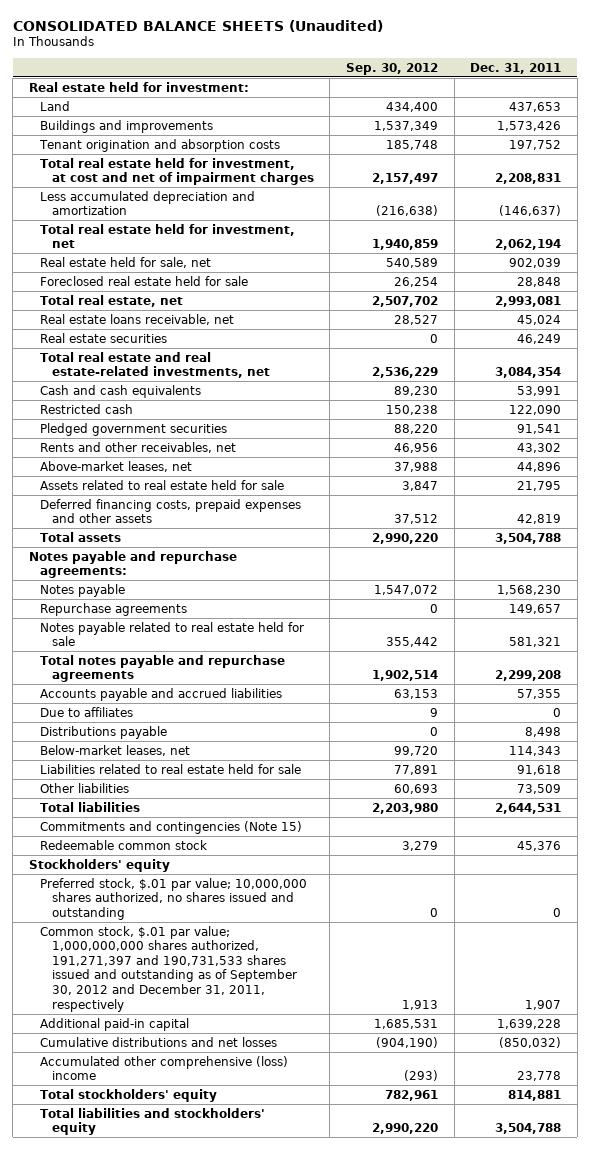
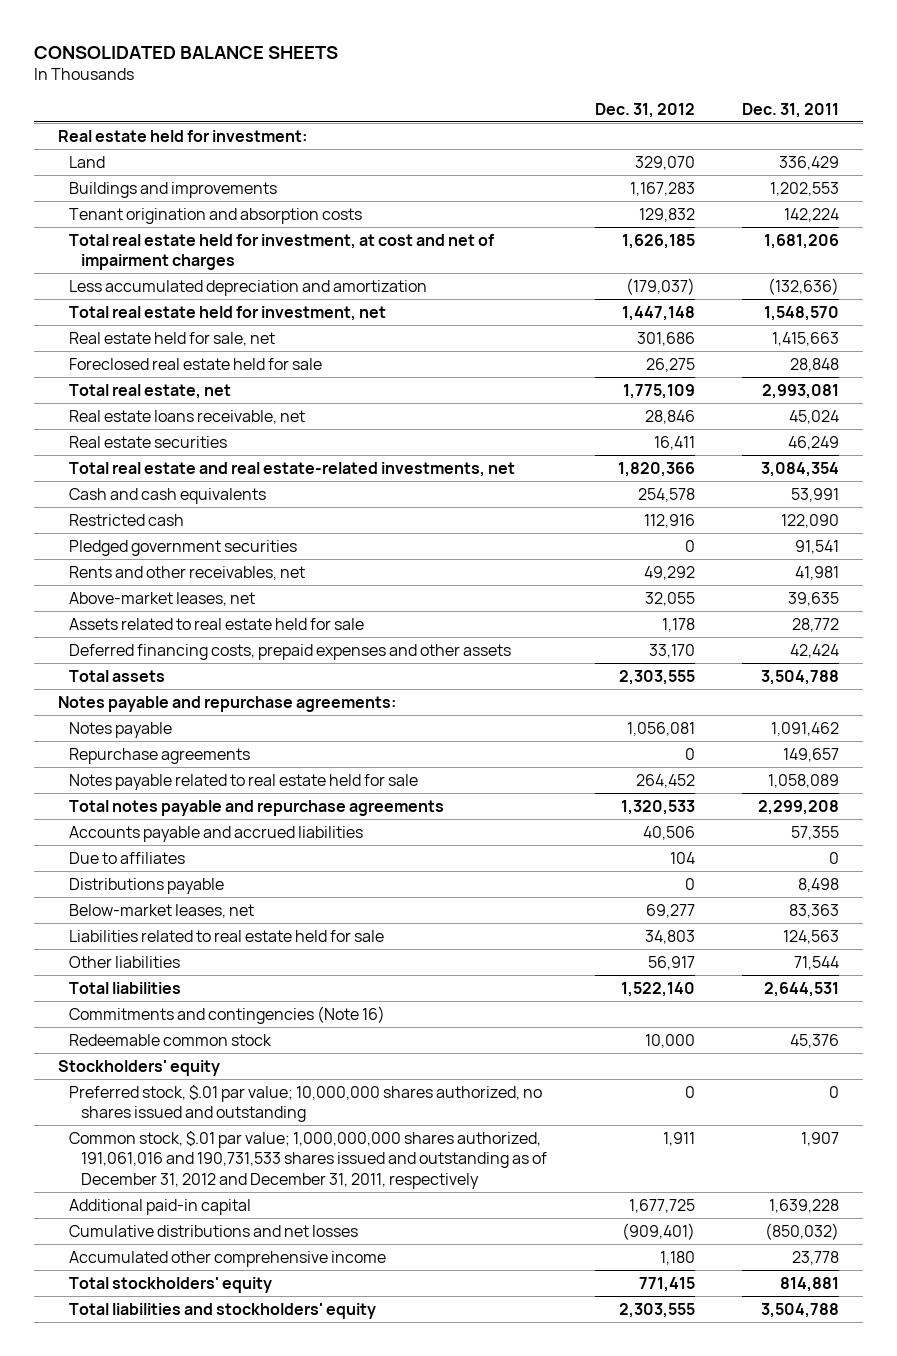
[12,19,383,32] CONSOLIDATED BALANCE SHEETS (Unaudited) -> [33,45,338,59] CONSOLIDATED BALANCE SHEETS
[345,62,438,75] Sep. 30, 2012 -> none
none -> [594,102,695,118] Dec. 31, 2012
[509,101,562,112] 437,653 -> [779,155,840,170] 336,429
[497,120,562,131] 1,573,426 -> [770,181,840,196] 1,202,553
[509,139,562,150] 197,752 -> [784,207,840,222] 142,224
[495,173,562,185] 2,208,831 -> [764,233,840,249] 1,681,206
[499,205,562,217] (146,637) -> [768,277,840,295] (132,636)
[495,239,562,251] 2,062,194 -> [764,305,840,321] 1,548,570
[509,257,562,268] 902,039 -> [772,331,840,346] 1,415,663
[517,442,562,453] 43,302 -> [795,565,840,580] 41,981
[517,461,562,472] 44,896 -> [788,591,840,606] 39,635
[517,480,562,491] 21,795 -> [792,617,840,632] 28,772
[517,514,562,525] 42,819 -> [790,643,840,658] 42,424
[497,584,562,595] 1,568,230 -> [771,721,840,736] 1,091,462
[509,637,562,648] 581,321 -> [768,773,840,788] 1,058,089
[509,745,562,756] 114,343 -> [789,903,840,918] 83,363
[517,764,562,775] 91,618 -> [783,929,840,944] 124,563
[517,783,562,794] 73,509 -> [794,955,840,970] 71,544
[40,820,303,834] Commitments and contingencies (Note 15) -> [69,1005,386,1024] Commitments and contingencies (Note 16)
[40,925,297,1012] Common stock, $.01 par value; 1,000,000,000 shares authorized, 191,271,397 and 190,731,533 shares issued and outstanding as of September 30, 2012 and December 31, 2011, respectively -> [69,1130,547,1189] Common stock, $.01 par value; 1,000,000,000 shares authorized, 191,061,016 and 190,731,533 shares issued and outstanding as of December 31, 2012 and December 31, 2011, respectively
[40,1055,289,1081] Accumulated other comprehensive (loss) income -> [69,1250,387,1267] Accumulated other comprehensive income

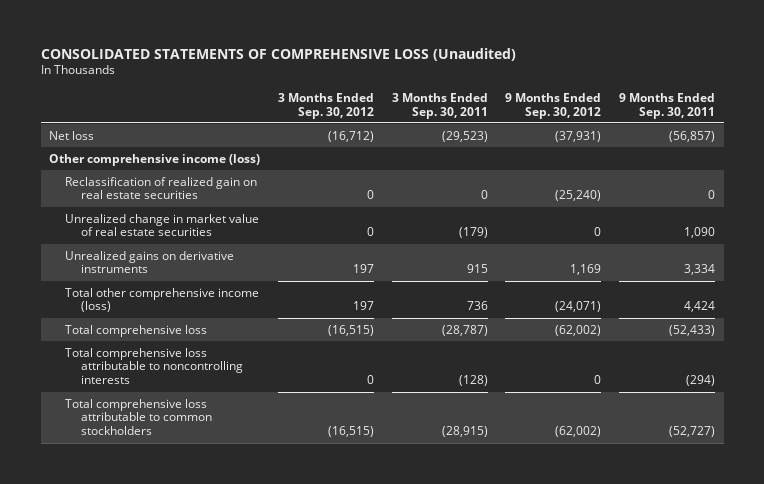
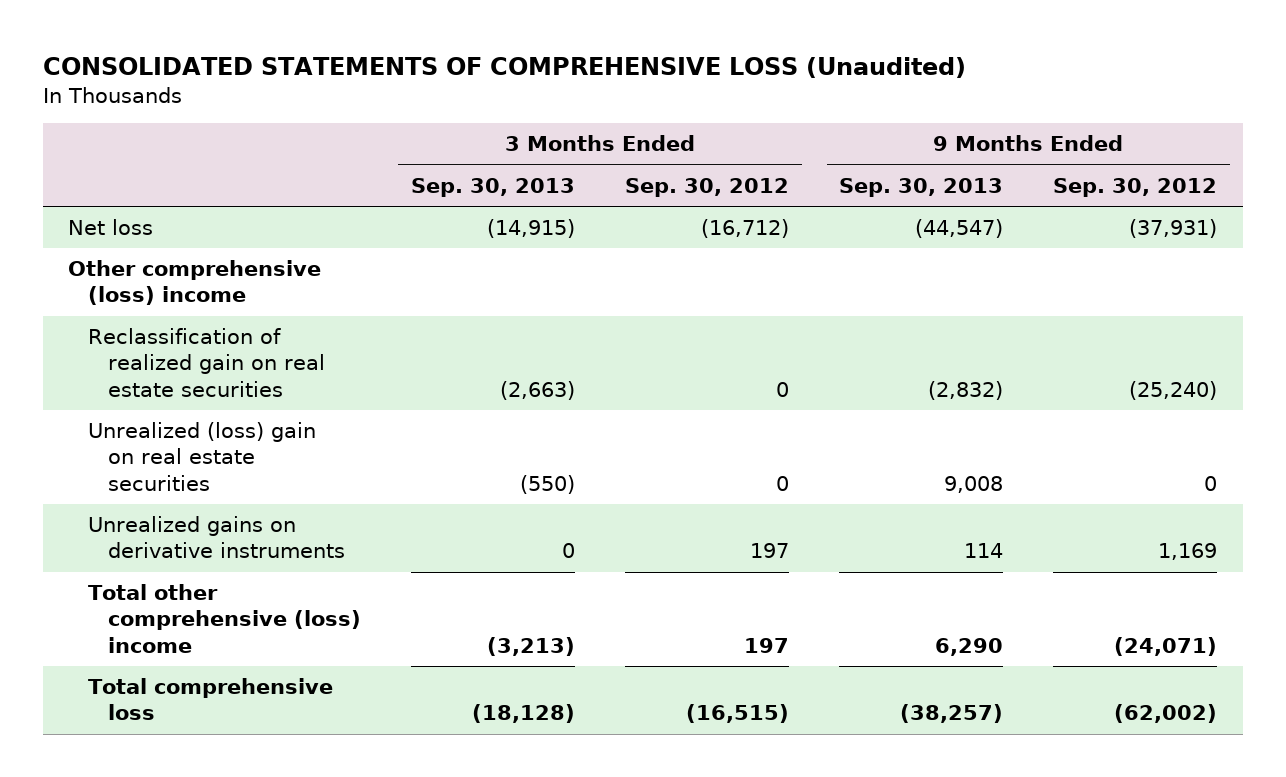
[391,92,488,119] 3 Months Ended Sep. 30, 2011 -> none
[619,92,716,119] 9 Months Ended Sep. 30, 2011 -> none
none -> [410,177,575,197] Sep. 30, 2013
none -> [839,177,1004,197] Sep. 30, 2013
[49,153,261,166] Other comprehensive income (loss) -> [68,260,322,306] Other comprehensive (loss) income
[65,213,260,237] Unrealized change in market value of real estate securities -> [87,422,316,491] Unrealized (loss) gain on real estate securities
[65,287,260,313] Total other comprehensive income (loss) -> [87,584,361,653] Total other comprehensive (loss) income
[65,347,244,385] Total comprehensive loss attributable to noncontrolling interests -> none
[65,398,213,436] Total comprehensive loss attributable to common stockholders -> none

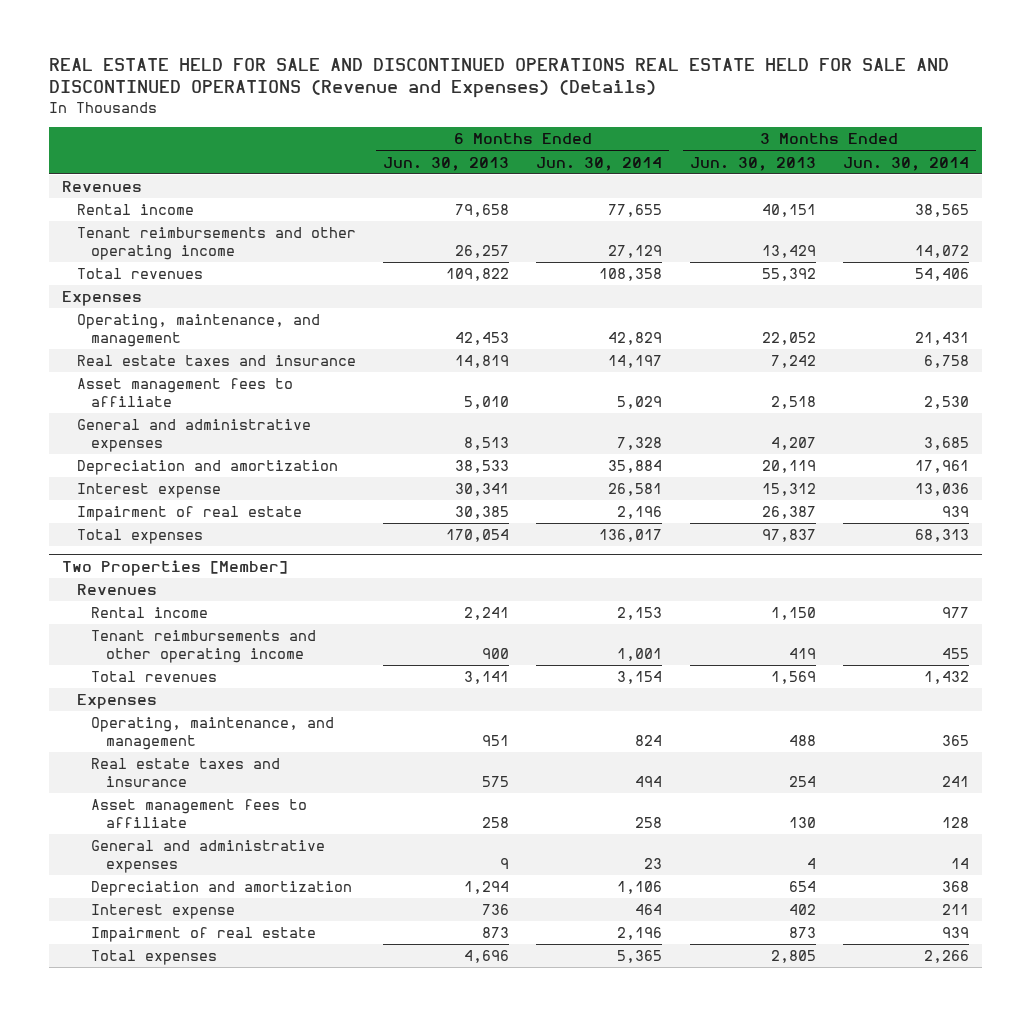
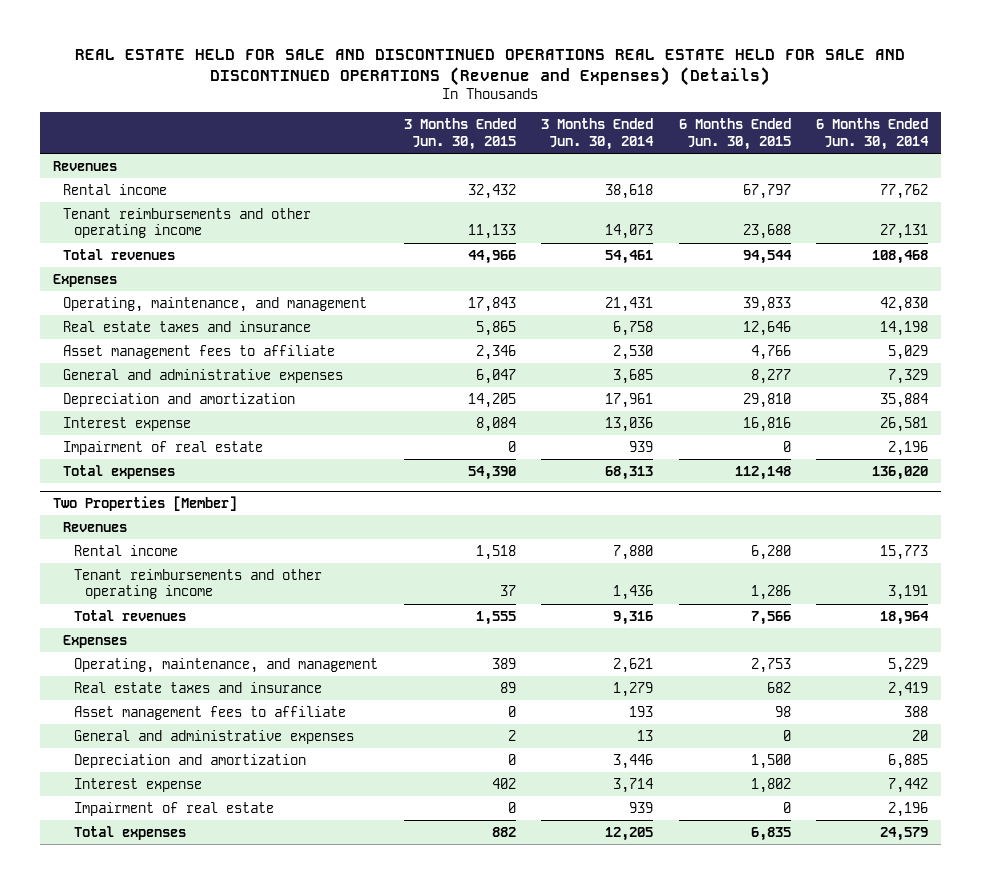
[383,156,510,171] Jun. 30, 2013 -> none
[689,156,816,171] Jun. 30, 2013 -> none
none -> [403,118,516,150] 3 Months Ended Jun. 30, 2015
none -> [678,118,791,150] 6 Months Ended Jun. 30, 2015
[608,204,663,218] 77,655 -> [880,183,929,199] 77,762
[914,204,969,218] 38,565 -> [605,183,654,199] 38,618
[608,244,663,258] 27,129 -> [880,224,929,240] 27,131
[914,244,969,258] 14,072 -> [605,224,654,240] 14,073
[599,268,663,282] 108,358 -> [872,249,929,264] 108,468
[914,268,969,282] 54,406 -> [605,249,654,264] 54,461
[608,331,663,345] 42,829 -> [880,296,929,312] 42,830
[608,355,663,369] 14,197 -> [880,320,929,336] 14,198
[617,436,663,450] 7,328 -> [888,368,929,384] 7,329
[599,529,663,543] 136,017 -> [872,465,929,480] 136,020
[617,607,663,621] 2,153 -> [880,544,929,560] 15,773
[941,607,969,619] 977 -> [613,544,654,560] 7,880
[617,647,663,661] 1,001 -> [888,585,929,601] 3,191
[941,647,969,659] 455 -> [613,585,654,601] 1,436
[617,671,663,685] 3,154 -> [880,610,930,625] 18,964
[923,671,969,685] 1,432 -> [613,610,654,625] 9,316
[635,734,663,746] 824 -> [888,657,929,673] 5,229
[941,734,969,746] 365 -> [613,657,654,673] 2,621
[635,775,663,787] 494 -> [888,681,929,697] 2,419
[941,775,969,787] 241 -> [613,681,654,697] 1,279
[635,816,663,828] 258 -> [904,705,929,717] 388
[941,816,969,828] 128 -> [629,705,654,717] 193
[644,857,663,869] 23 -> [912,729,929,741] 20
[950,857,969,869] 14 -> [637,729,654,741] 13
[617,881,663,895] 1,106 -> [888,753,929,769] 6,885
[941,881,969,893] 368 -> [613,753,654,769] 3,446
[635,904,663,916] 464 -> [888,777,929,793] 7,442
[941,904,969,916] 211 -> [613,777,654,793] 3,714
[617,950,663,964] 5,365 -> [880,826,929,841] 24,579
[923,950,969,964] 2,266 -> [605,826,654,841] 12,205

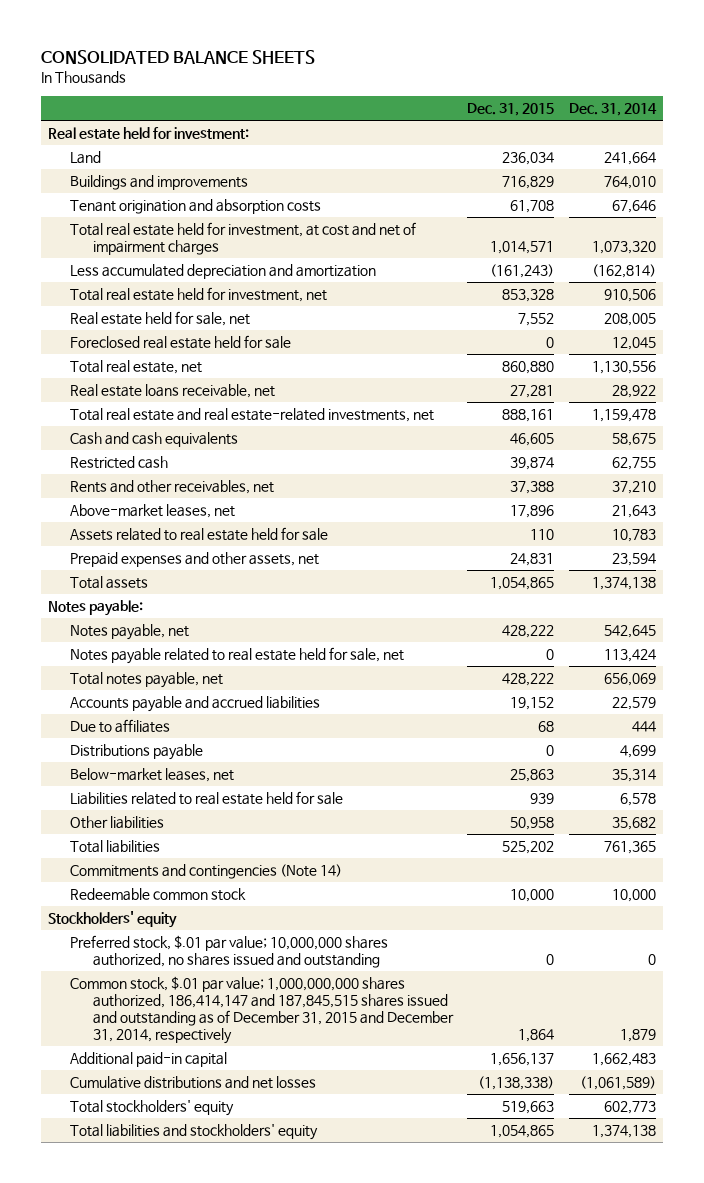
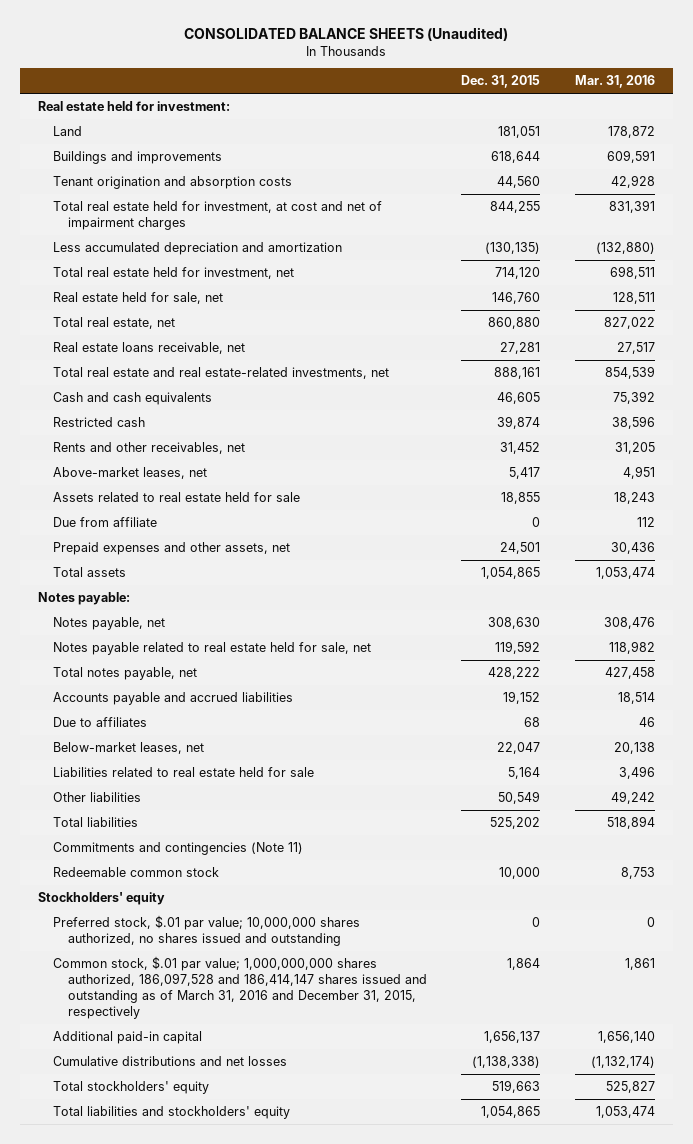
[40,49,315,64] CONSOLIDATED BALANCE SHEETS -> [184,27,509,42] CONSOLIDATED BALANCE SHEETS (Unaudited)
[568,103,657,117] Dec. 31, 2014 -> none
none -> [575,74,656,88] Mar. 31, 2016
[70,335,292,350] Foreclosed real estate held for sale -> none
[502,152,555,166] 236,034 -> [498,126,541,139] 181,051
[502,176,555,190] 716,829 -> [491,151,541,164] 618,644
[510,200,555,214] 61,708 -> [497,176,541,189] 44,560
[490,241,555,255] 1,014,571 -> [490,201,541,214] 844,255
[490,264,555,279] (161,243) -> [485,242,541,255] (130,135)
[502,289,555,303] 853,328 -> [495,267,541,280] 714,120
[518,313,555,327] 7,552 -> [492,292,541,305] 146,760
[510,481,555,495] 37,388 -> [500,442,541,455] 31,452
[510,505,555,519] 17,896 -> [509,467,541,480] 5,417
[530,529,555,541] 110 -> [501,492,541,505] 18,855
none -> [52,517,157,528] Due from affiliate
[510,553,555,567] 24,831 -> [500,542,541,555] 24,501
[502,625,555,639] 428,222 -> [488,617,541,630] 308,630
[546,649,555,661] 0 -> [495,641,541,655] 119,592
[70,744,204,761] Distributions payable -> none
[510,769,555,783] 25,863 -> [497,742,541,755] 22,047
[530,793,555,805] 939 -> [508,767,541,780] 5,164
[510,817,555,831] 50,958 -> [498,791,541,805] 50,549
[70,864,343,880] Commitments and contingencies (Note 14) -> [52,842,303,856] Commitments and contingencies (Note 11)
[70,976,454,1045] Common stock, $.01 par value; 1,000,000,000 shares authorized, 186,414,147 and 187,845,515 shares issued and outstanding as of December 31, 2015 and December 31, 2014, respectively -> [52,956,427,1019] Common stock, $.01 par value; 1,000,000,000 shares authorized, 186,097,528 and 186,414,147 shares issued and outstanding as of March 31, 2016 and December 31, 2015, respectively

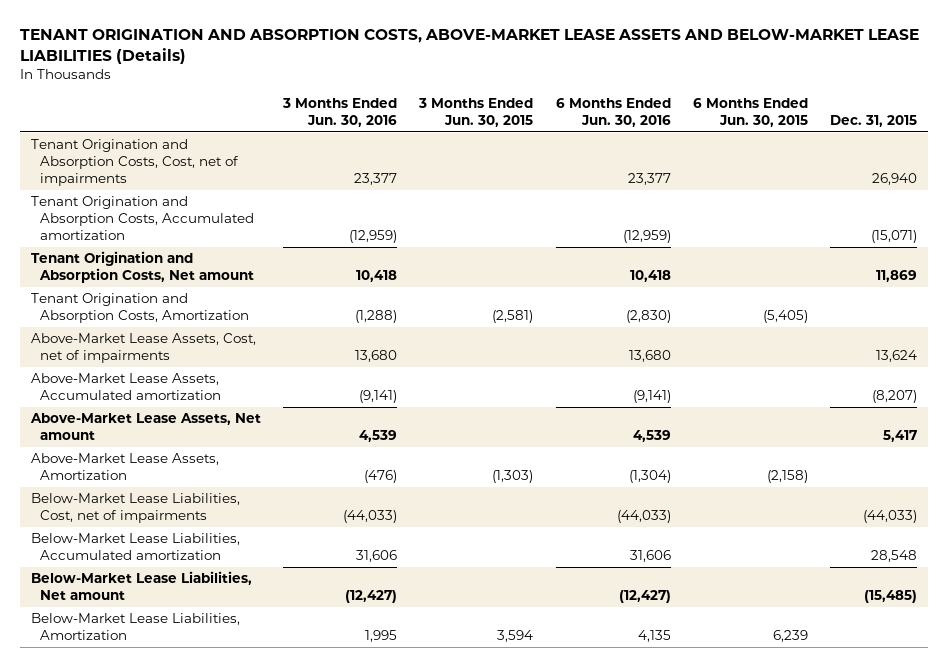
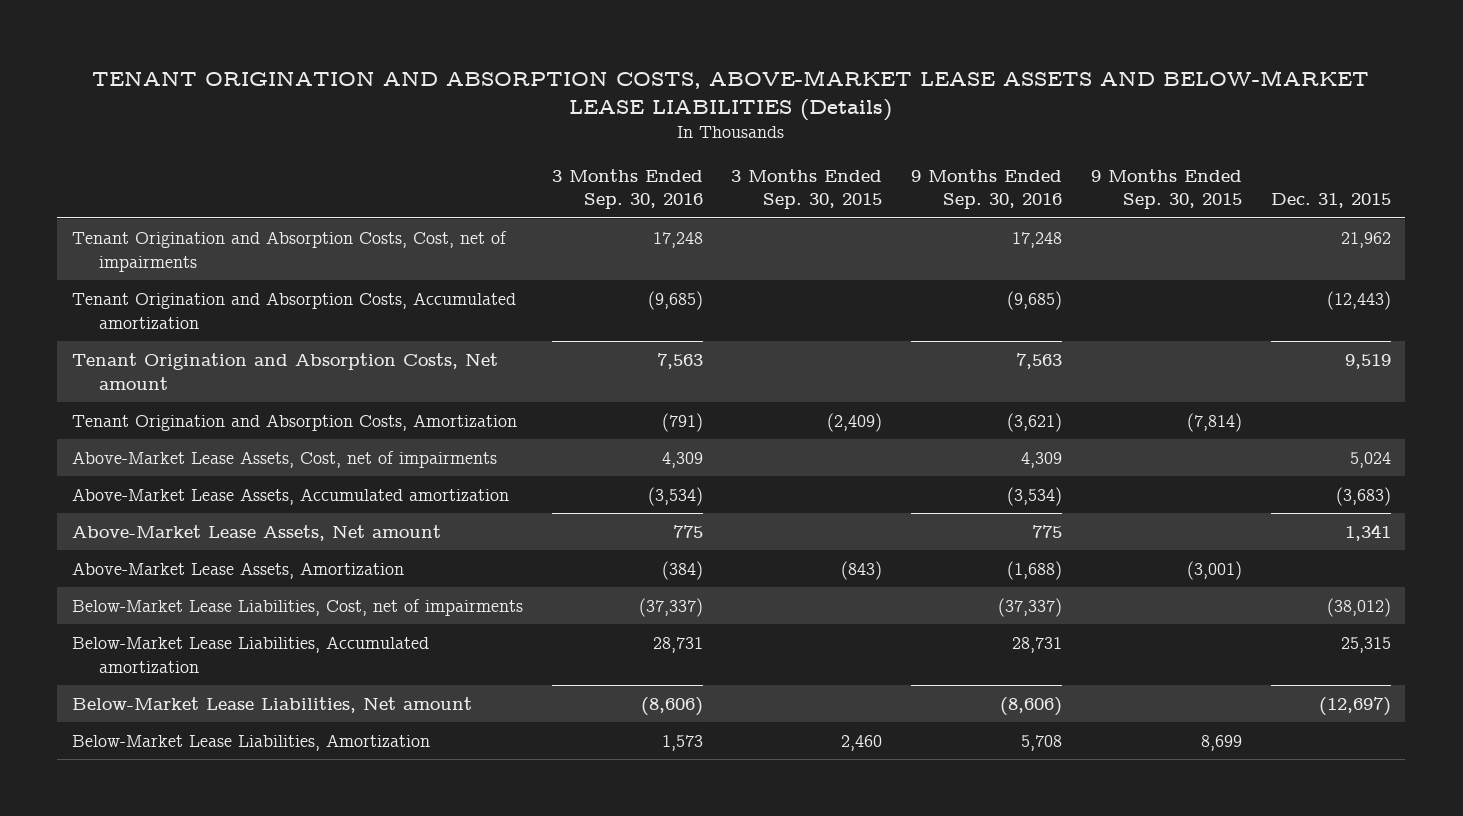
[282,97,398,127] 3 Months Ended Jun. 30, 2016 -> none
[418,97,534,127] 3 Months Ended Jun. 30, 2015 -> none
[555,97,671,127] 6 Months Ended Jun. 30, 2016 -> none
[692,97,808,127] 6 Months Ended Jun. 30, 2015 -> none
none -> [551,168,703,210] 3 Months Ended Sep. 30, 2016
none -> [731,168,883,210] 3 Months Ended Sep. 30, 2015
none -> [911,168,1063,210] 9 Months Ended Sep. 30, 2016
none -> [1090,168,1242,210] 9 Months Ended Sep. 30, 2015
[872,172,918,185] 26,940 -> [1340,232,1391,249] 21,962
[871,229,918,243] (15,071) -> [1326,291,1391,311] (12,443)
[876,269,918,282] 11,869 -> [1344,354,1391,370] 9,519
[876,349,918,362] 13,624 -> [1349,452,1391,469] 5,024
[872,389,918,403] (8,207) -> [1335,487,1391,507] (3,683)
[883,429,918,442] 5,417 -> [1344,524,1391,542] 1,341
[863,509,918,523] (44,033) -> [1326,598,1391,618] (38,012)
[871,549,918,562] 28,548 -> [1340,637,1391,654] 25,315
[864,589,918,603] (15,485) -> [1318,697,1391,717] (12,697)

